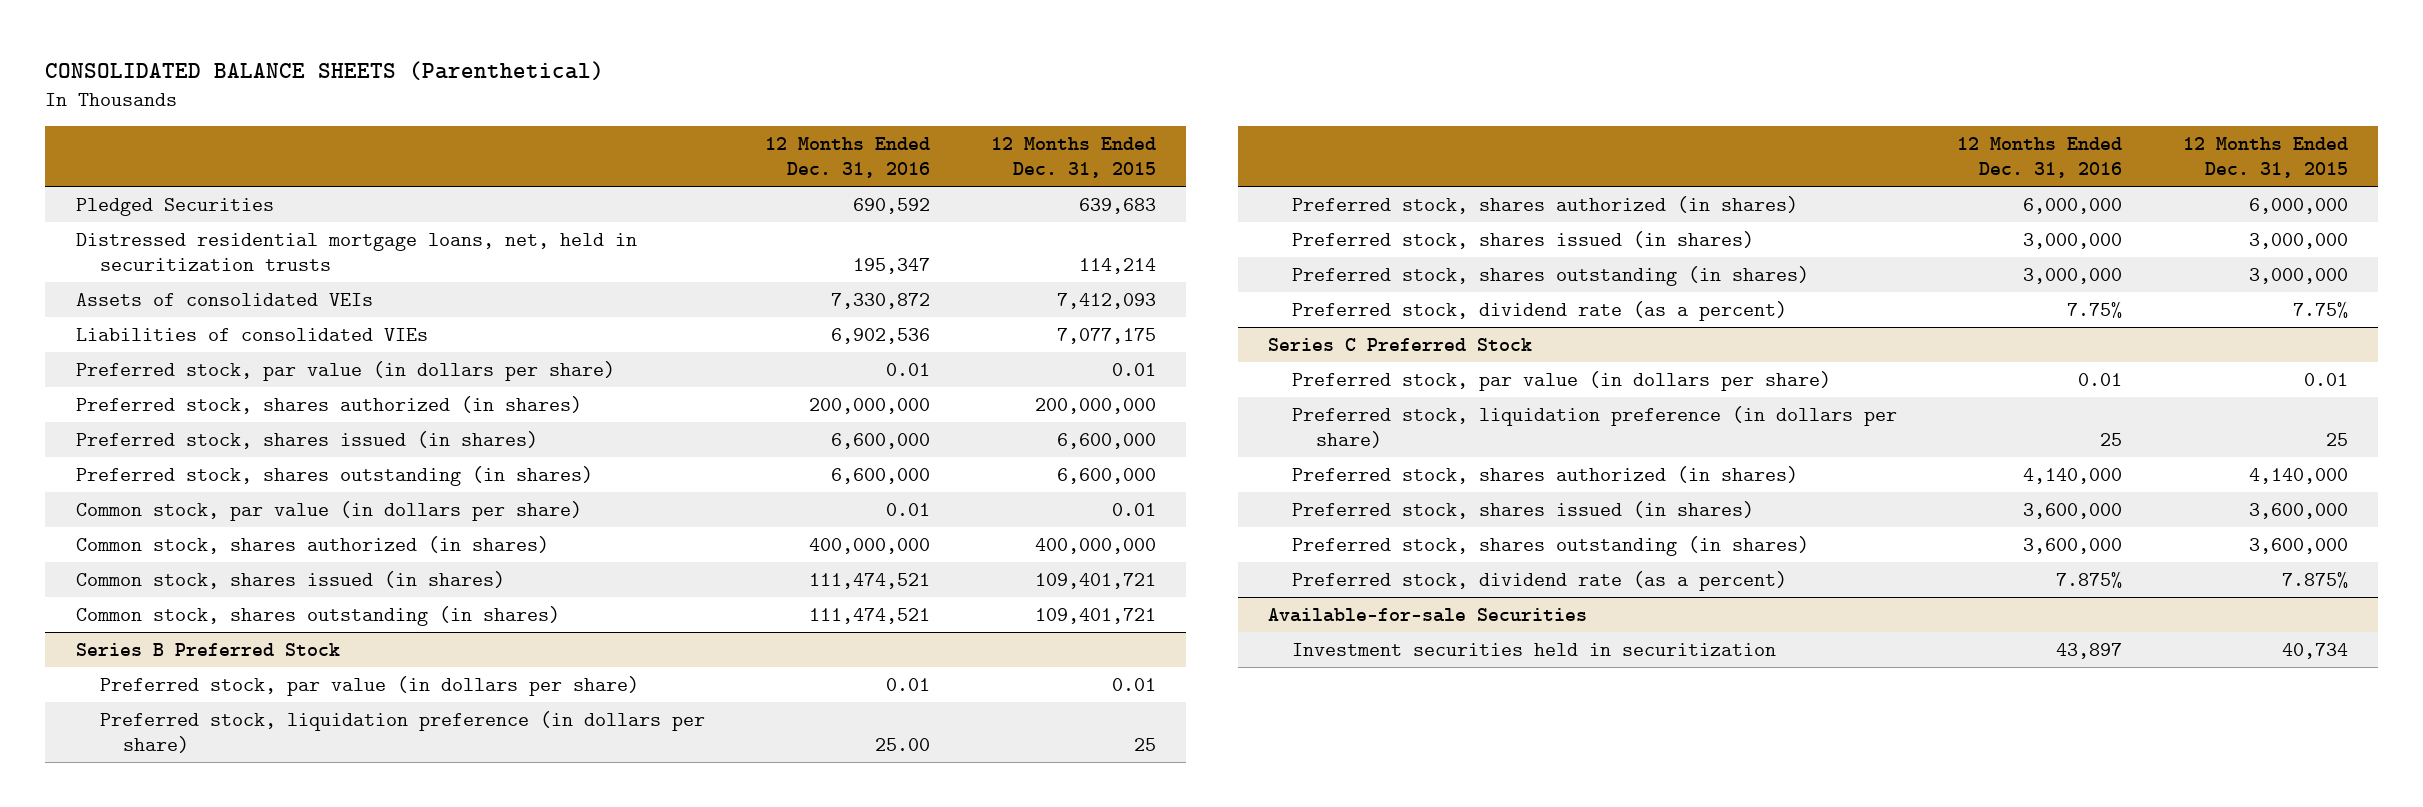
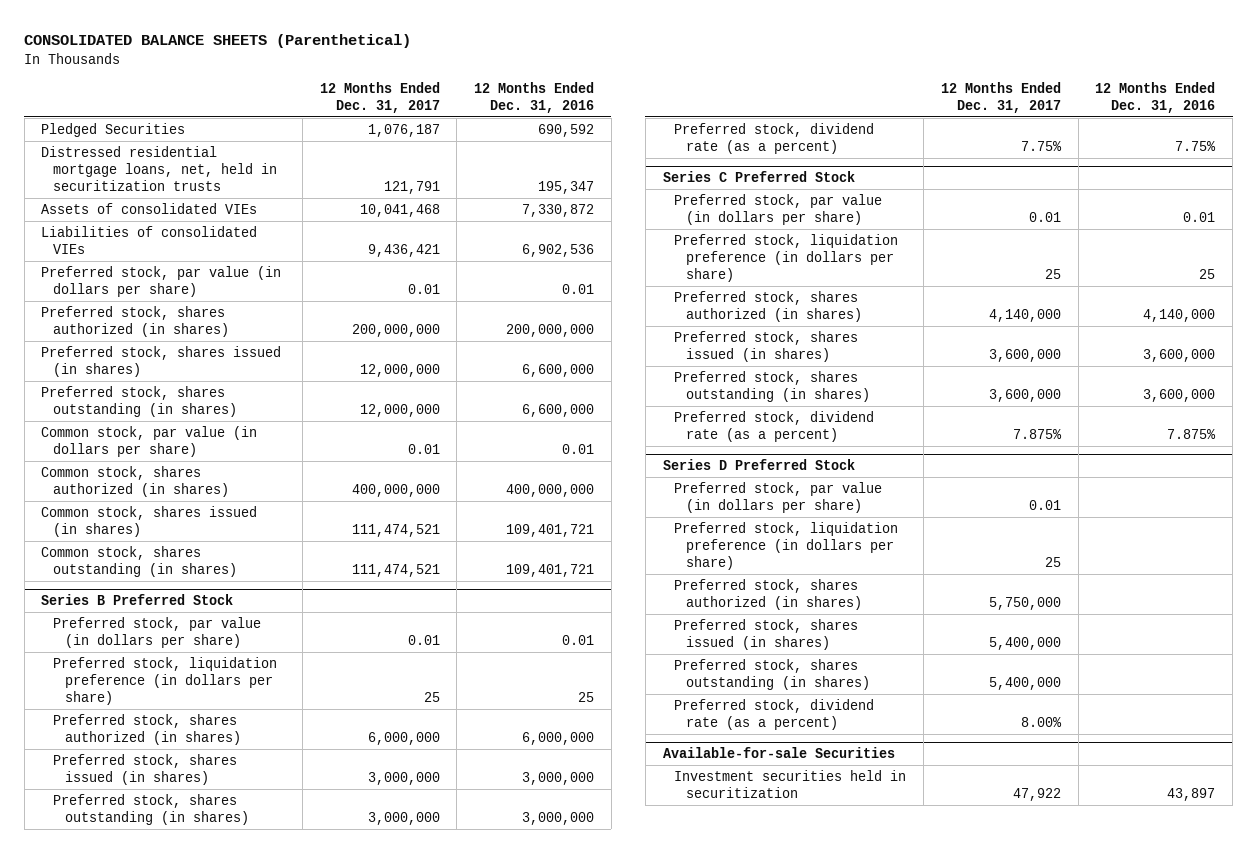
[990,137,1156,179] 12 Months Ended Dec. 31, 2015 -> none
none -> [319,81,440,113] 12 Months Ended Dec. 31, 2017
[75,292,373,306] Assets of consolidated VEIs -> [41,202,258,214] Assets of consolidated VIEs
[809,572,931,589] 111,474,521 -> [506,523,595,537] 109,401,721
[809,607,931,624] 111,474,521 -> [506,563,595,577] 109,401,721
[875,738,931,752] 25.00 -> [578,691,595,702] 25
none -> [662,459,855,471] Series D Preferred Stock
none -> [674,481,883,513] Preferred stock, par value (in dollars per share)
none -> [674,521,899,570] Preferred stock, liquidation preference (in dollars per share)
none -> [674,578,863,610] Preferred stock, shares authorized (in shares)
none -> [674,618,859,650] Preferred stock, shares issued (in shares)
none -> [674,658,871,690] Preferred stock, shares outstanding (in shares)
none -> [674,698,875,730] Preferred stock, dividend rate (as a percent)

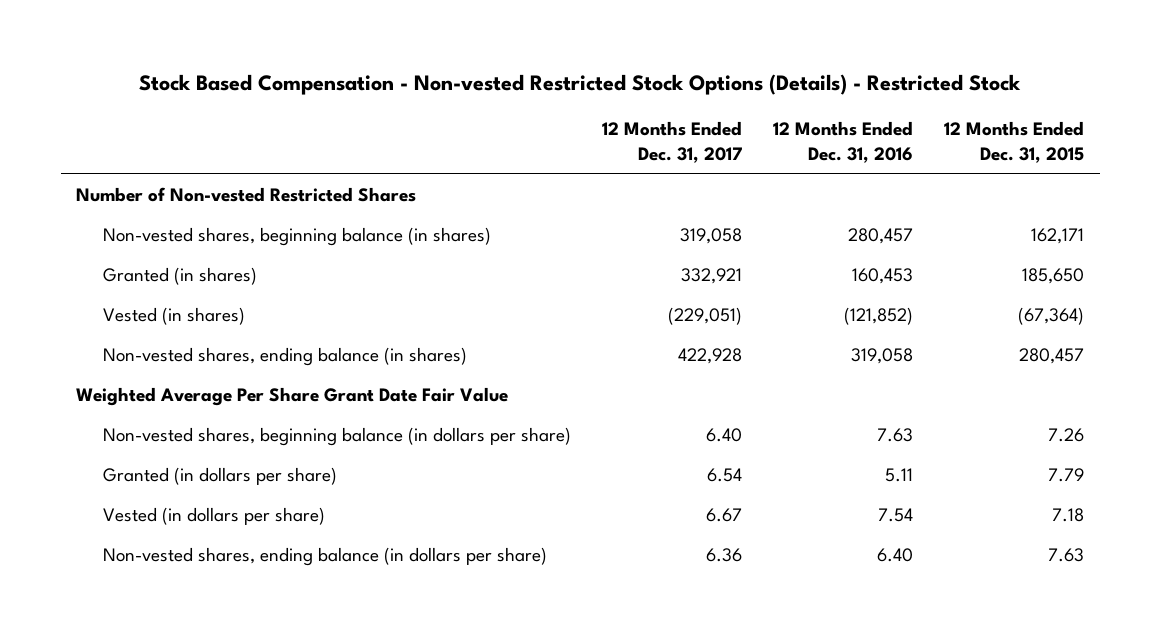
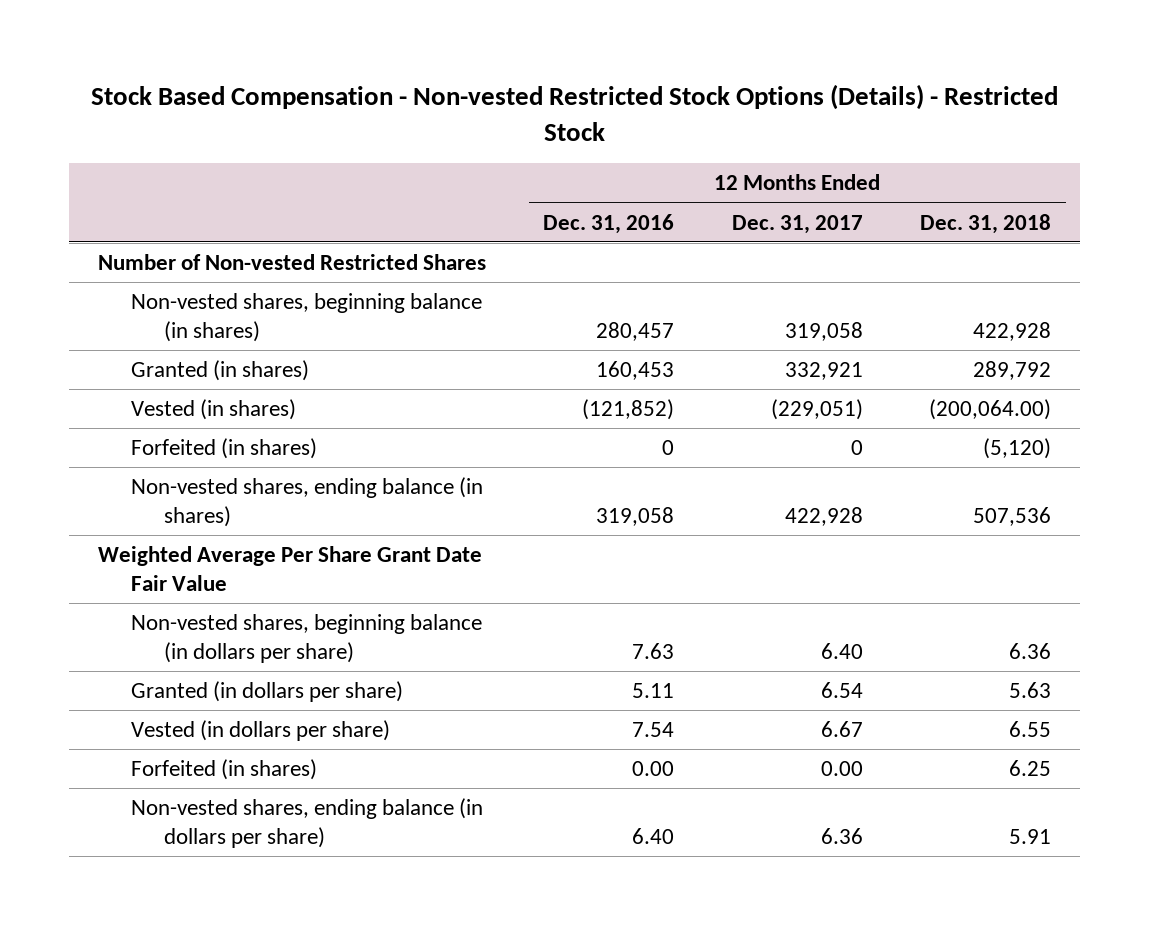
[944,121,1085,163] 12 Months Ended Dec. 31, 2015 -> none
none -> [920,213,1052,234] Dec. 31, 2018
none -> [131,437,318,459] Forfeited (in shares)
none -> [131,758,318,780] Forfeited (in shares)

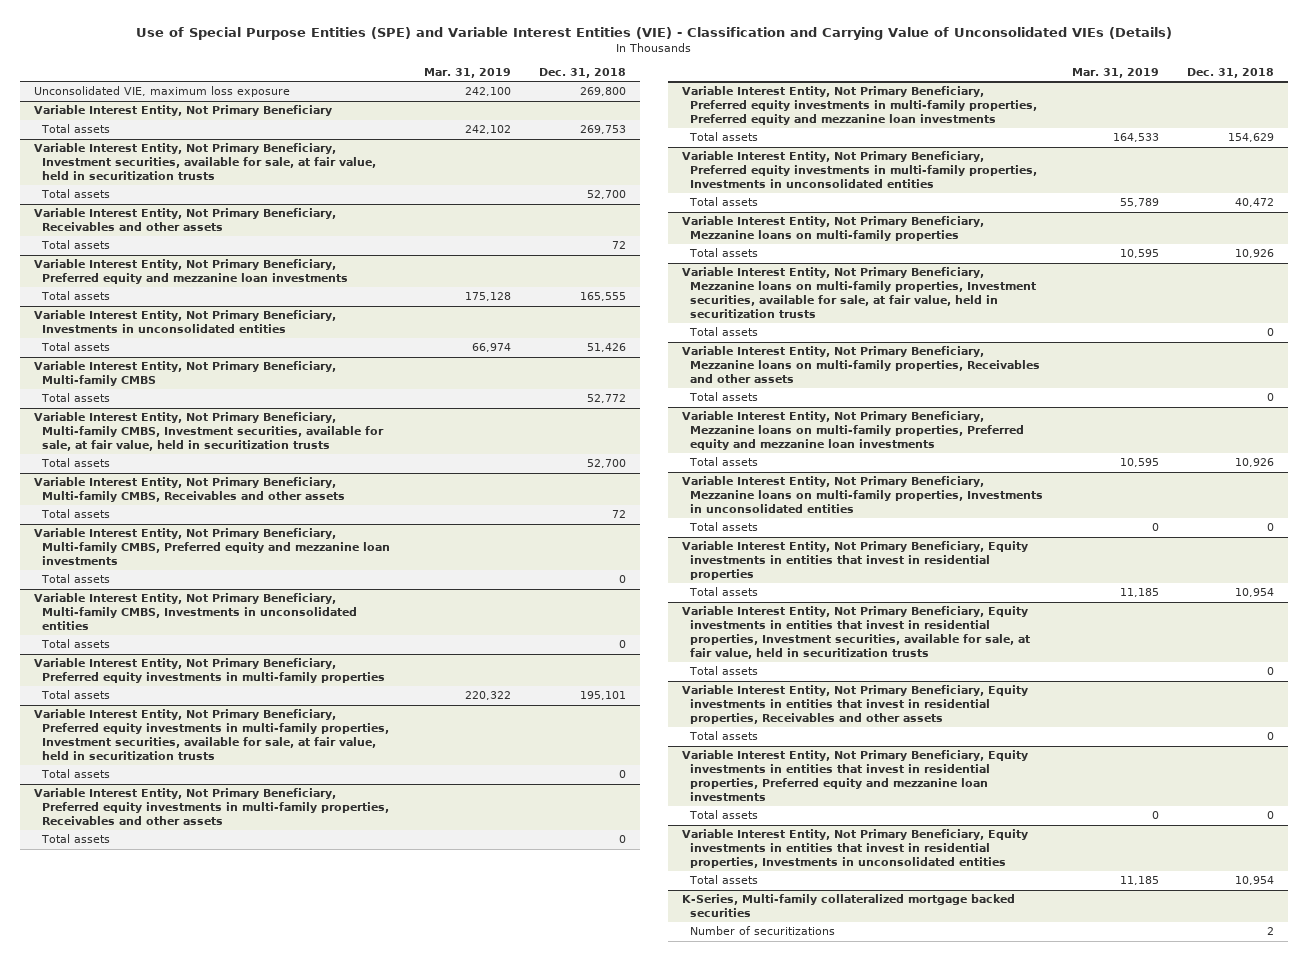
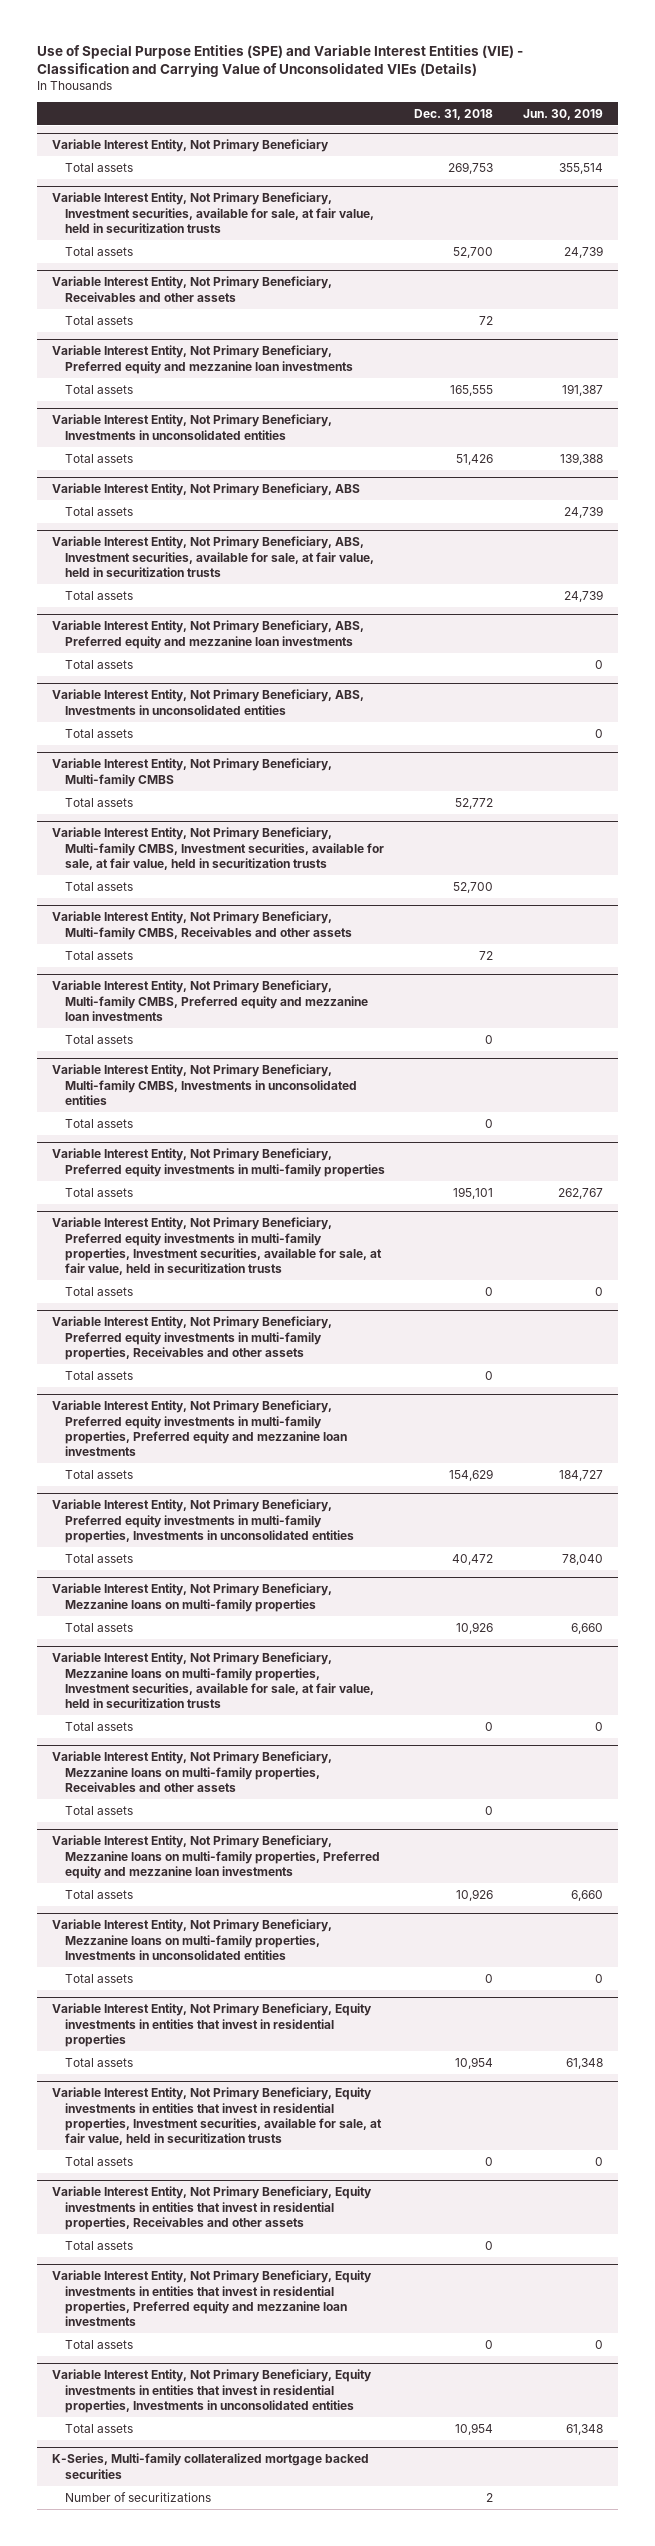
[423,68,511,79] Mar. 31, 2019 -> none
none -> [523,108,604,120] Jun. 30, 2019
[34,86,291,98] Unconsolidated VIE, maximum loss exposure -> none
none -> [52,483,361,497] Variable Interest Entity, Not Primary Beneficiary, ABS
none -> [64,506,133,516] Total assets
none -> [52,536,374,578] Variable Interest Entity, Not Primary Beneficiary, ABS, Investment securities, available for sale, at fair value, held in securitization trusts
none -> [64,590,133,600] Total assets
none -> [52,620,365,649] Variable Interest Entity, Not Primary Beneficiary, ABS, Preferred equity and mezzanine loan investments
none -> [64,659,133,669] Total assets
none -> [52,689,365,715] Variable Interest Entity, Not Primary Beneficiary, ABS, Investments in unconsolidated entities
none -> [64,728,133,738] Total assets

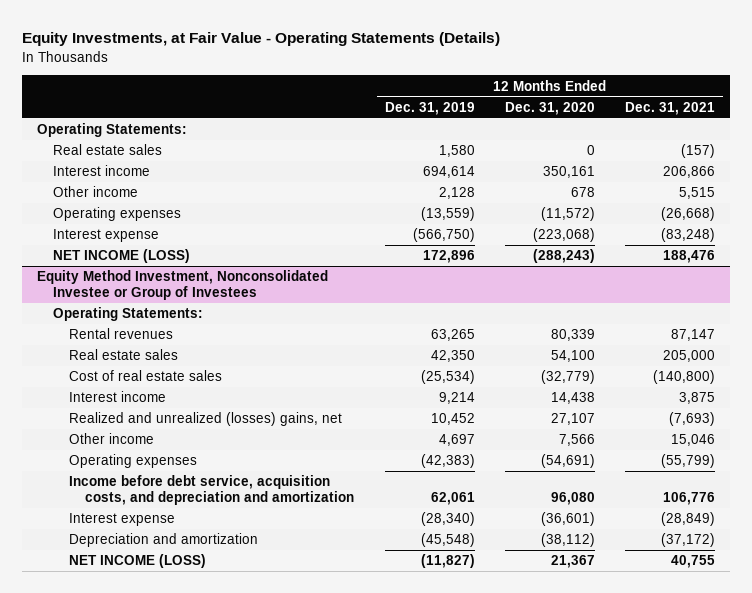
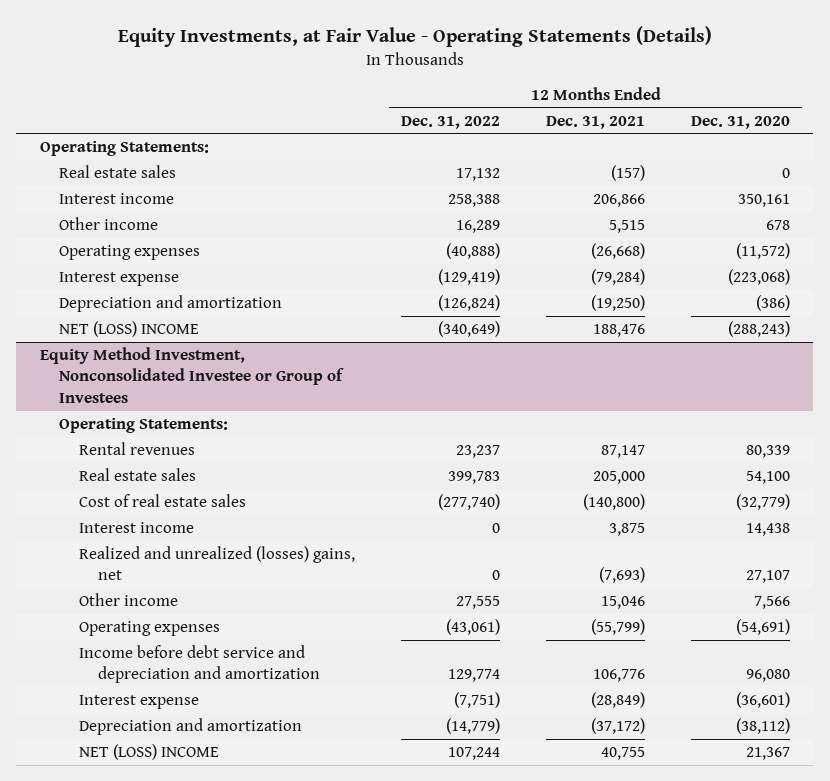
[384,101,475,115] Dec. 31, 2019 -> none
none -> [400,115,500,129] Dec. 31, 2022
[661,228,716,243] (83,248) -> [591,269,646,286] (79,284)
none -> [59,295,283,313] Depreciation and amortization
[53,249,191,264] NET INCOME (LOSS) -> [59,321,200,338] NET (LOSS) INCOME
[69,475,355,506] Income before debt service, acquisition costs, and depreciation and amortization -> [78,645,321,684] Income before debt service and depreciation and amortization
[69,554,207,569] NET INCOME (LOSS) -> [78,744,219,761] NET (LOSS) INCOME

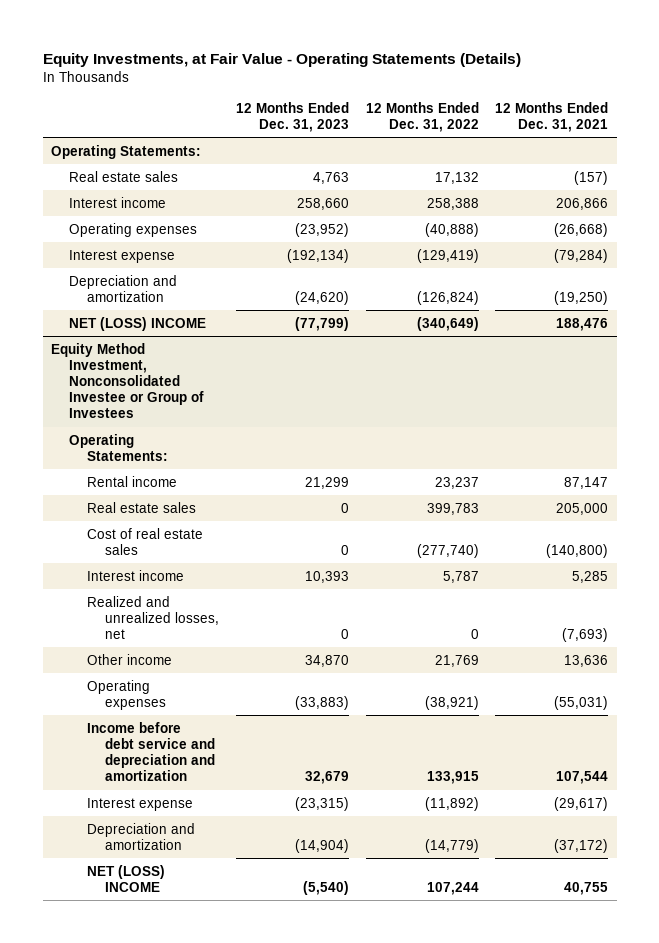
[691,115,791,129] Dec. 31, 2020 -> none
none -> [236,101,350,132] 12 Months Ended Dec. 31, 2023
[59,217,159,231] Other income -> none
[78,442,195,456] Rental revenues -> [87,475,178,487] Rental income
[491,523,500,534] 0 -> [442,570,479,583] 5,787
[609,523,646,537] 3,875 -> [572,570,609,583] 5,285
[78,546,355,581] Realized and unrealized (losses) gains, net -> [87,595,220,639] Realized and unrealized losses, net
[455,596,500,610] 27,555 -> [434,654,479,667] 21,769
[601,596,646,610] 15,046 -> [564,654,609,667] 13,636
[445,619,500,636] (43,061) -> [424,695,479,710] (38,921)
[591,619,646,636] (55,799) -> [554,695,609,710] (55,031)
[447,669,500,683] 129,774 -> [426,771,479,785] 133,915
[593,669,646,683] 106,776 -> [556,771,609,785] 107,544
[453,692,500,709] (7,751) -> [424,796,479,811] (11,892)
[591,692,646,709] (28,849) -> [554,796,609,811] (29,617)

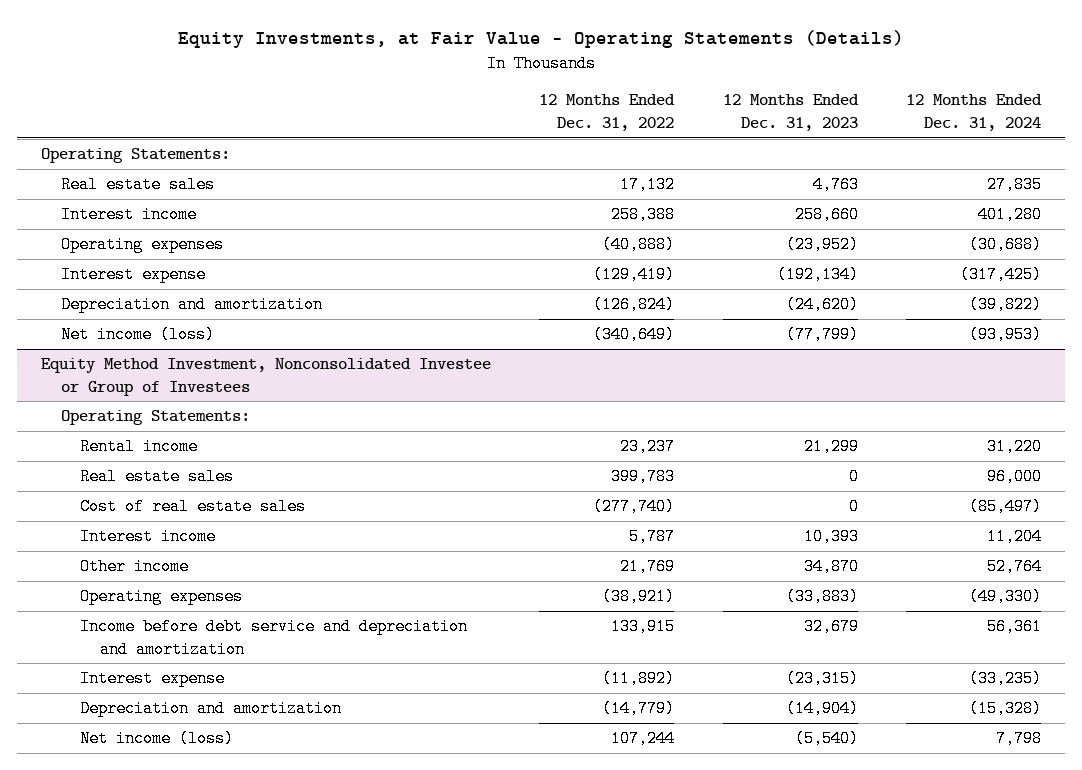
[495,101,609,132] 12 Months Ended Dec. 31, 2021 -> none
none -> [906,94,1043,132] 12 Months Ended Dec. 31, 2024
[69,316,207,331] NET (LOSS) INCOME -> [60,326,215,344] Net income (loss)
[87,595,220,639] Realized and unrealized losses, net -> none
[87,864,166,892] NET (LOSS) INCOME -> [80,730,235,748] Net income (loss)

